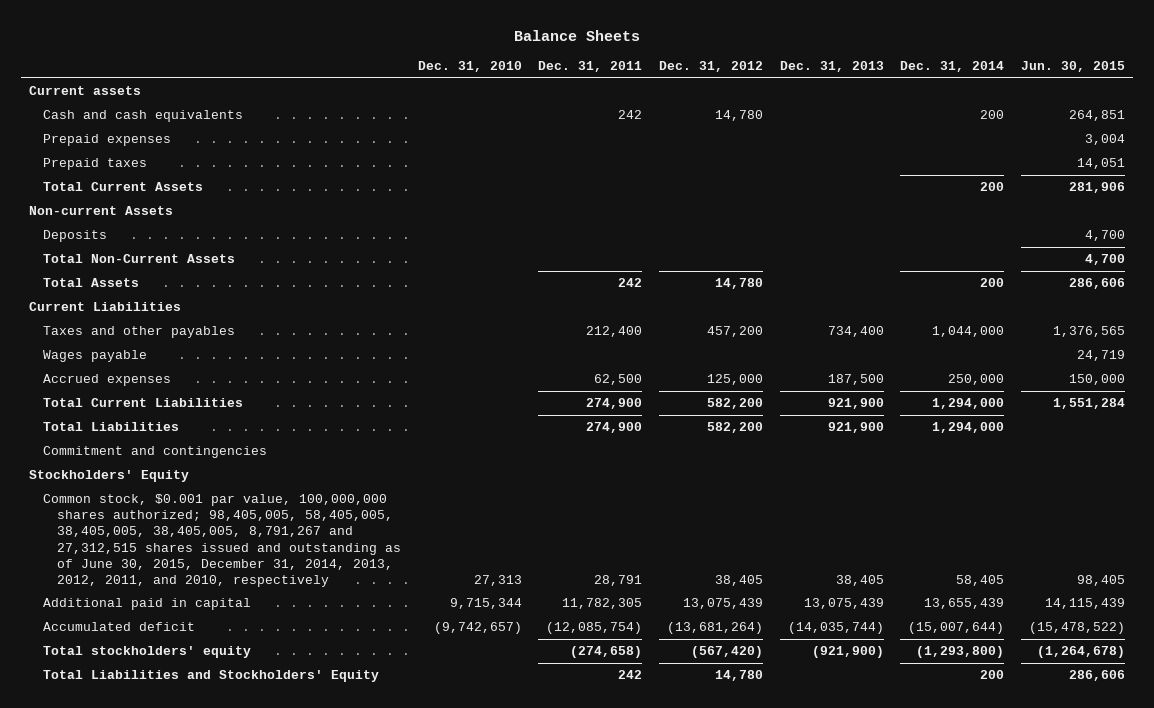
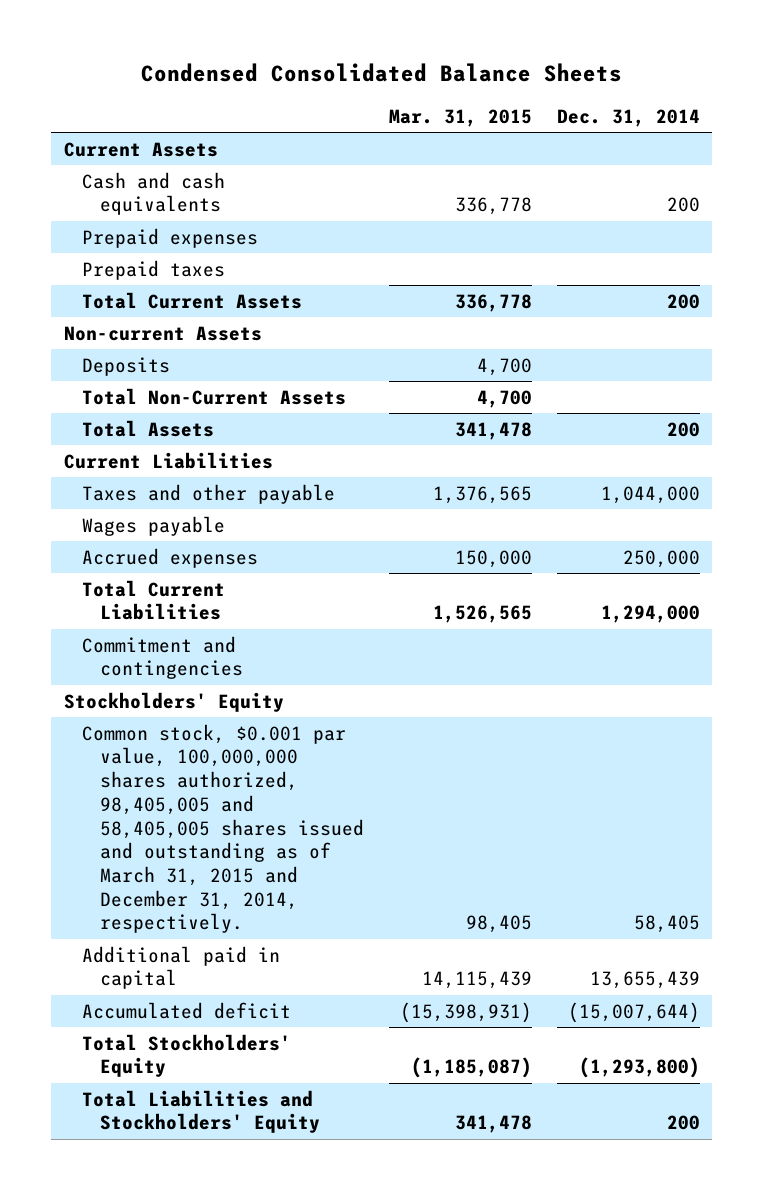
[513,29,640,41] Balance Sheets -> [140,63,622,83] Condensed Consolidated Balance Sheets
[417,60,522,72] Dec. 31, 2010 -> none
[538,60,643,72] Dec. 31, 2011 -> none
[659,60,764,72] Dec. 31, 2012 -> none
[779,60,884,72] Dec. 31, 2013 -> none
[1020,60,1125,72] Jun. 30, 2015 -> none
none -> [389,108,533,127] Mar. 31, 2015
[28,86,141,96] Current assets -> [63,141,218,157] Current Assets
[43,326,236,339] Taxes and other payables -> [82,483,336,504] Taxes and other payable
[43,422,180,432] Total Liabilities -> none
[43,494,402,587] Common stock, $0.001 par value, 100,000,000 shares authorized; 98,405,005, 58,405,005, 38,405,005, 38,405,005, 8,791,267 and 27,312,515 shares issued and outstanding as of June 30, 2015, December 31, 2014, 2013, 2012, 2011, and 2010, respectively -> [82,723,365,934] Common stock, $0.001 par value, 100,000,000 shares authorized, 98,405,005 and 58,405,005 shares issued and outstanding as of March 31, 2015 and December 31, 2014, respectively.
[43,646,252,659] Total stockholders' equity -> [82,1033,292,1078] Total Stockholders' Equity

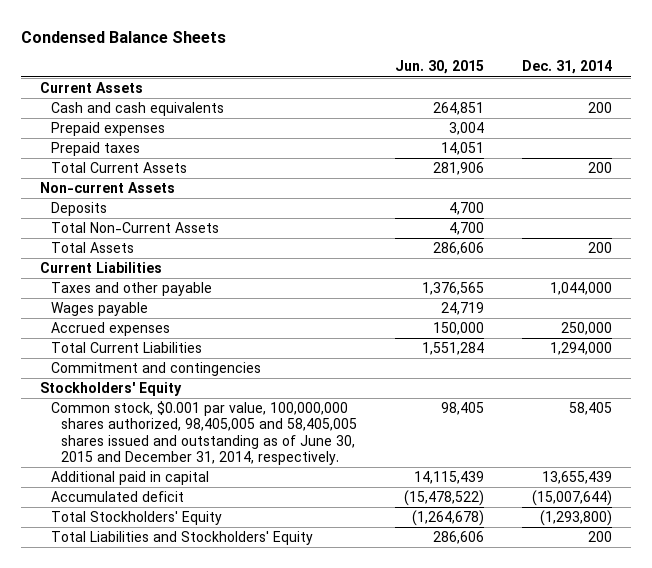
[140,63,622,83] Condensed Consolidated Balance Sheets -> [21,30,227,43] Condensed Balance Sheets
[389,108,533,127] Mar. 31, 2015 -> none
none -> [395,60,485,75] Jun. 30, 2015
[82,723,365,934] Common stock, $0.001 par value, 100,000,000 shares authorized, 98,405,005 and 58,405,005 shares issued and outstanding as of March 31, 2015 and December 31, 2014, respectively. -> [50,401,358,466] Common stock, $0.001 par value, 100,000,000 shares authorized, 98,405,005 and 58,405,005 shares issued and outstanding as of June 30, 2015 and December 31, 2014, respectively.

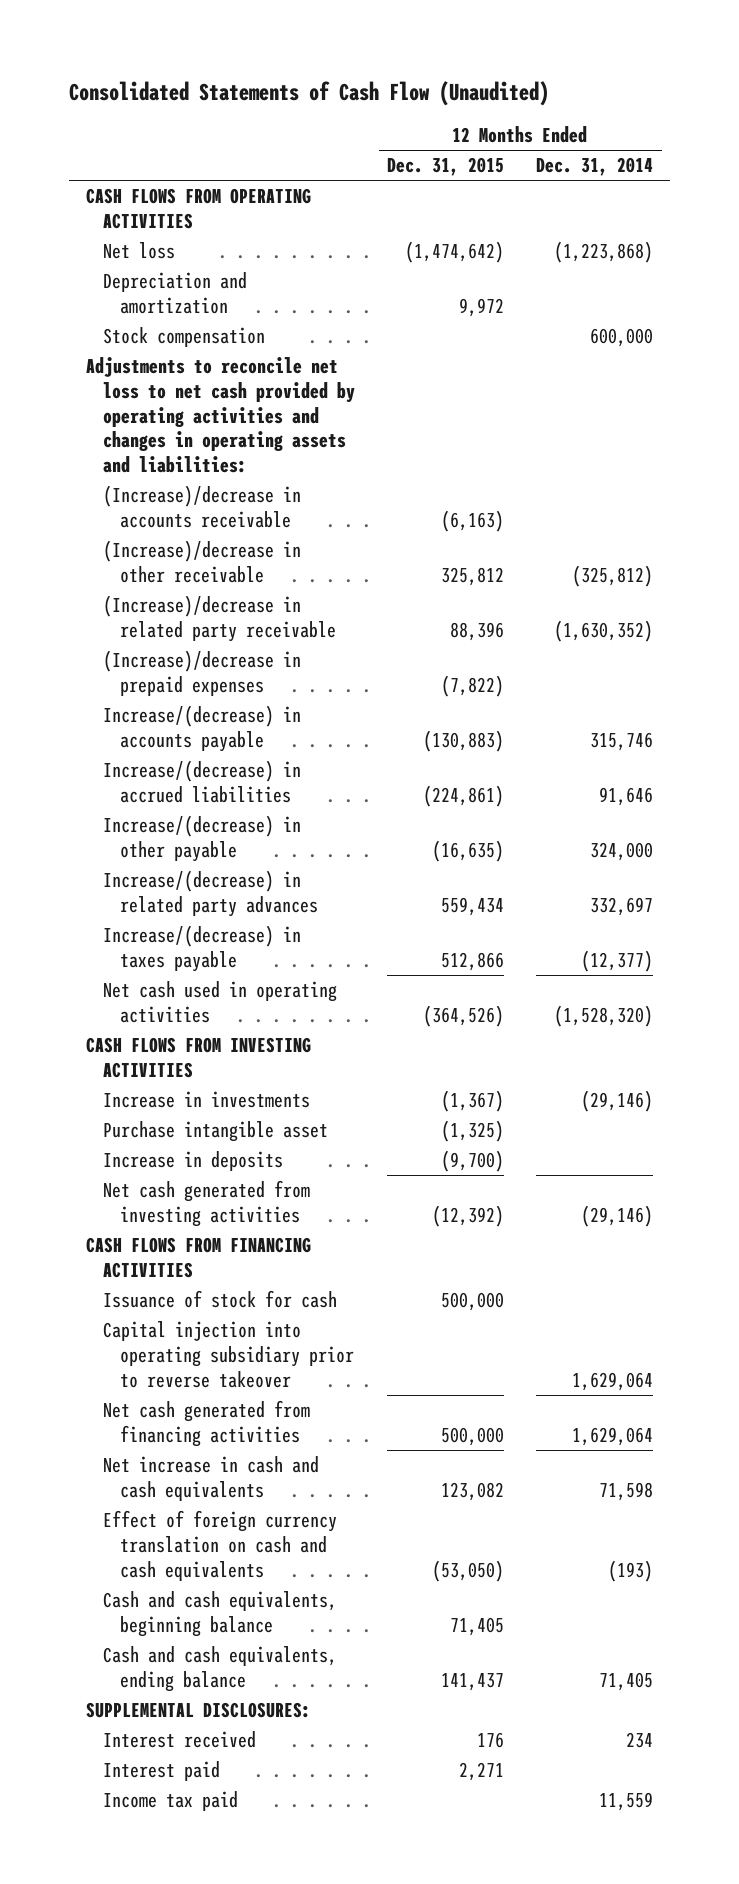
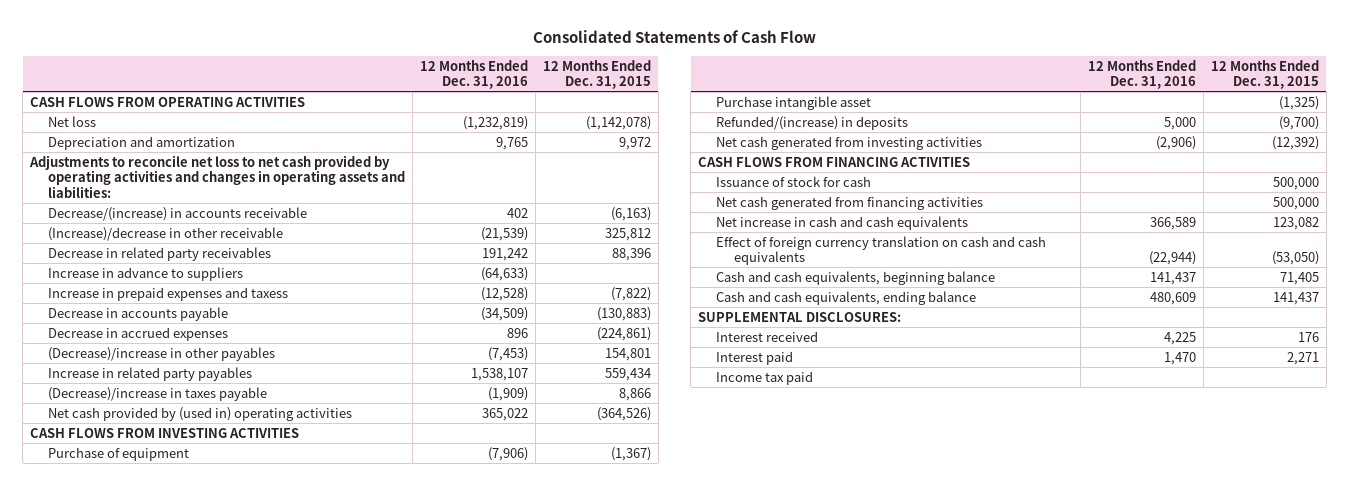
[69,81,550,107] Consolidated Statements of Cash Flow (Unaudited) -> [532,30,816,44] Consolidated Statements of Cash Flow
[536,157,654,177] Dec. 31, 2014 -> none
none -> [420,59,529,90] 12 Months Ended Dec. 31, 2016
[405,240,505,263] (1,474,642) -> [585,115,651,130] (1,142,078)
[102,326,265,347] Stock compensation -> none
[102,484,301,528] (Increase)/decrease in accounts receivable -> [48,206,308,221] Decrease/(increase) in accounts receivable
[102,594,337,642] (Increase)/decrease in related party receivable -> [48,246,272,261] Decrease in related party receivables
none -> [48,266,244,281] Increase in advance to suppliers
[102,649,301,696] (Increase)/decrease in prepaid expenses -> [48,286,289,301] Increase in prepaid expenses and taxess
[102,704,301,752] Increase/(decrease) in accounts payable -> [48,306,229,321] Decrease in accounts payable
[102,759,301,803] Increase/(decrease) in accrued liabilities -> [48,326,229,341] Decrease in accrued expenses
[102,814,301,862] Increase/(decrease) in other payable -> [48,346,276,361] (Decrease)/increase in other payables
[432,839,505,862] (16,635) -> [604,347,651,361] 154,801
[102,869,319,917] Increase/(decrease) in related party advances -> [48,366,253,381] Increase in related party payables
[102,924,301,972] Increase/(decrease) in taxes payable -> [48,386,268,401] (Decrease)/increase in taxes payable
[441,951,505,971] 512,866 -> [618,387,651,401] 8,866
[102,980,337,1023] Net cash used in operating activities -> [48,406,353,421] Net cash provided by (used in) operating activities
[102,1090,310,1108] Increase in investments -> [48,446,190,461] Purchase of equipment
[102,1150,283,1171] Increase in deposits -> [716,115,909,130] Refunded/(increase) in deposits
[102,1320,355,1388] Capital injection into operating subsidiary prior to reverse takeover -> none

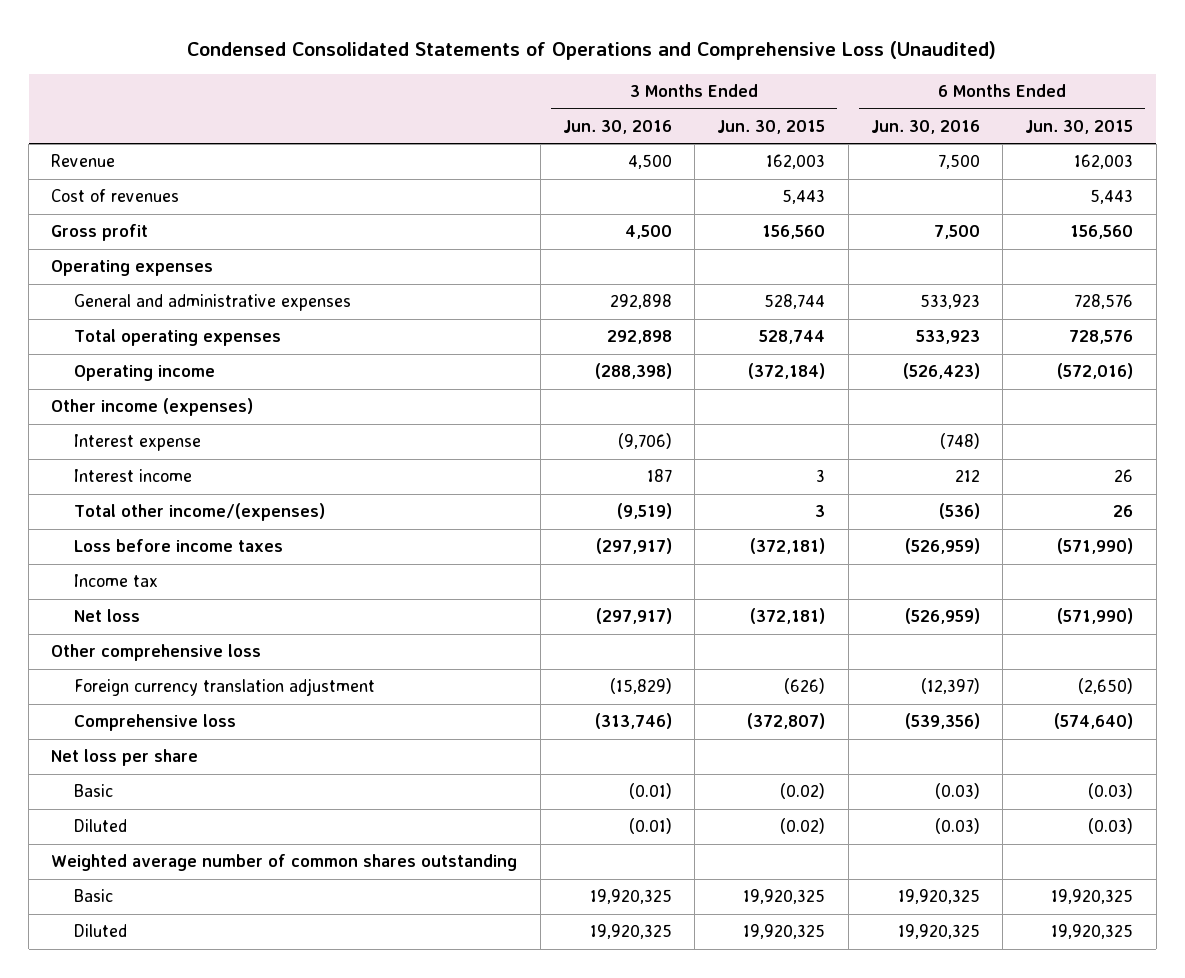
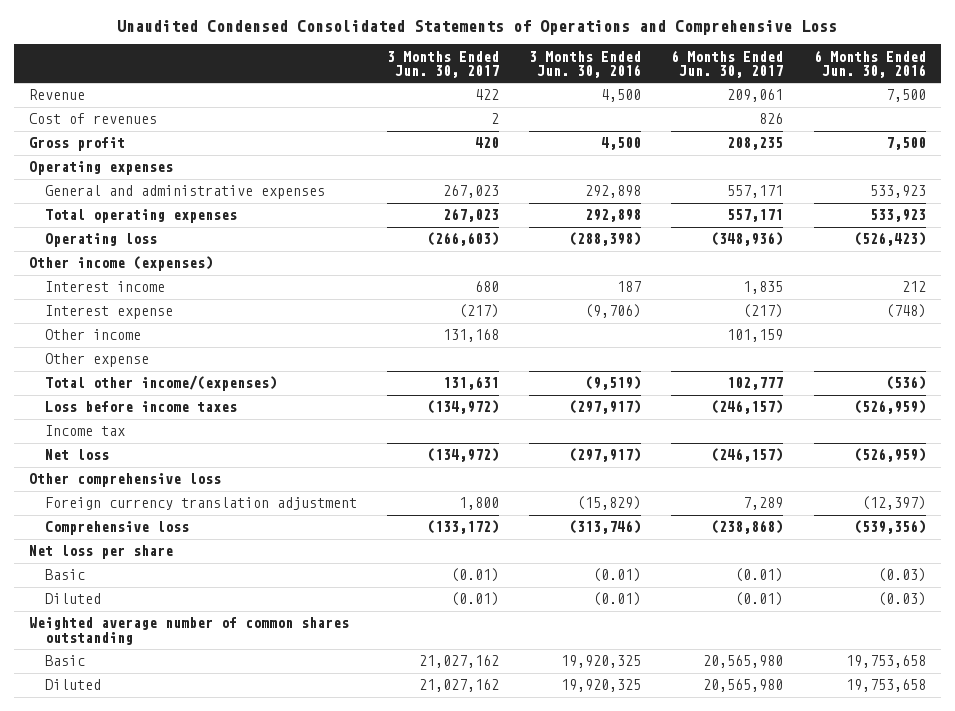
[187,41,997,61] Condensed Consolidated Statements of Operations and Comprehensive Loss (Unaudited) -> [117,20,838,36] Unaudited Condensed Consolidated Statements of Operations and Comprehensive Loss
[717,120,826,135] Jun. 30, 2015 -> none
[1025,120,1134,135] Jun. 30, 2015 -> none
none -> [386,50,499,78] 3 Months Ended Jun. 30, 2017
none -> [671,49,784,78] 6 Months Ended Jun. 30, 2017
[74,365,216,382] Operating income -> [44,233,157,248] Operating loss
[74,434,202,452] Interest expense -> [44,305,173,320] Interest expense
none -> [44,329,141,341] Other income
none -> [44,353,149,368] Other expense
[897,889,980,905] 19,920,325 -> [845,655,926,669] 19,753,658
[897,924,980,940] 19,920,325 -> [845,679,926,693] 19,753,658

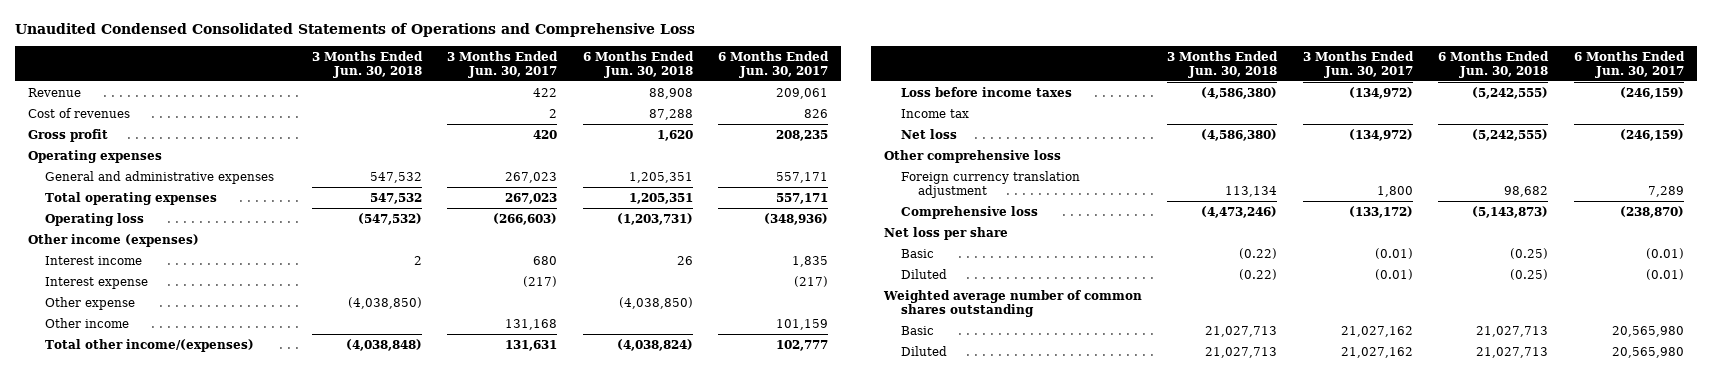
[529,50,642,78] 3 Months Ended Jun. 30, 2016 -> none
[813,49,926,78] 6 Months Ended Jun. 30, 2016 -> none
none -> [311,50,423,78] 3 Months Ended Jun. 30, 2018
none -> [582,50,694,78] 6 Months Ended Jun. 30, 2018
[44,329,141,341] Other income -> [45,317,130,328] Other income
[711,400,784,415] (246,157) -> [1619,86,1684,99] (246,159)
[711,448,784,463] (246,157) -> [1619,128,1684,141] (246,159)
[711,520,784,535] (238,868) -> [1619,205,1684,218] (238,870)

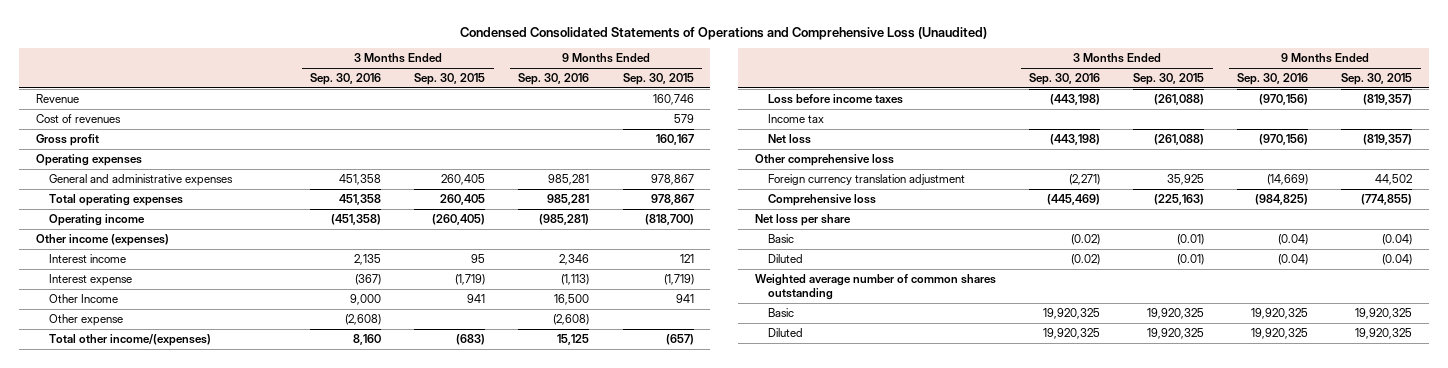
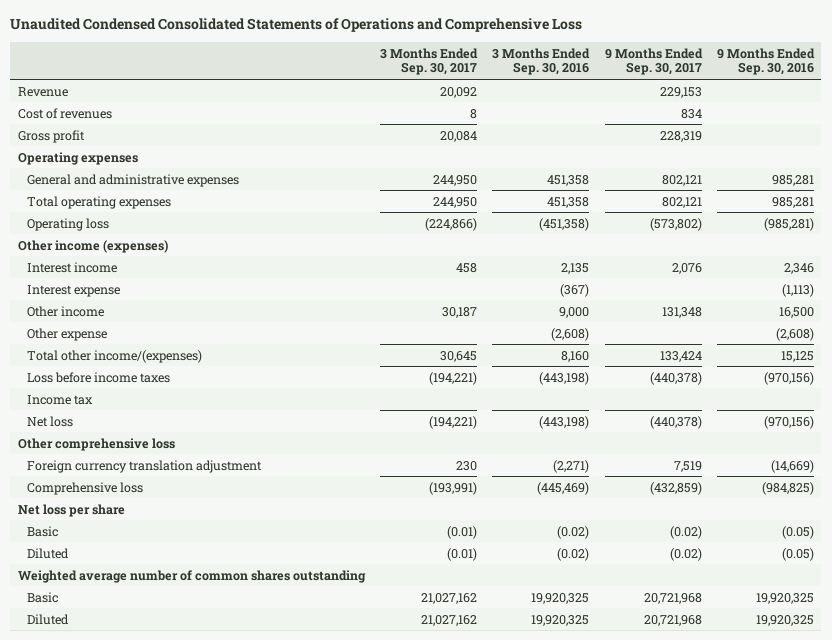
[460,27,988,41] Condensed Consolidated Statements of Operations and Comprehensive Loss (Unaudited) -> [10,18,583,33] Unaudited Condensed Consolidated Statements of Operations and Comprehensive Loss
[414,73,486,86] Sep. 30, 2015 -> none
[622,73,694,86] Sep. 30, 2015 -> none
none -> [380,47,479,76] 3 Months Ended Sep. 30, 2017
none -> [604,47,703,76] 9 Months Ended Sep. 30, 2017
[48,214,145,227] Operating income -> [27,217,110,231] Operating loss
[48,294,118,304] Other Income -> [27,305,105,317] Other income
[1278,234,1309,246] (0.04) -> [781,525,814,539] (0.05)
[1278,254,1309,266] (0.04) -> [781,547,814,561] (0.05)

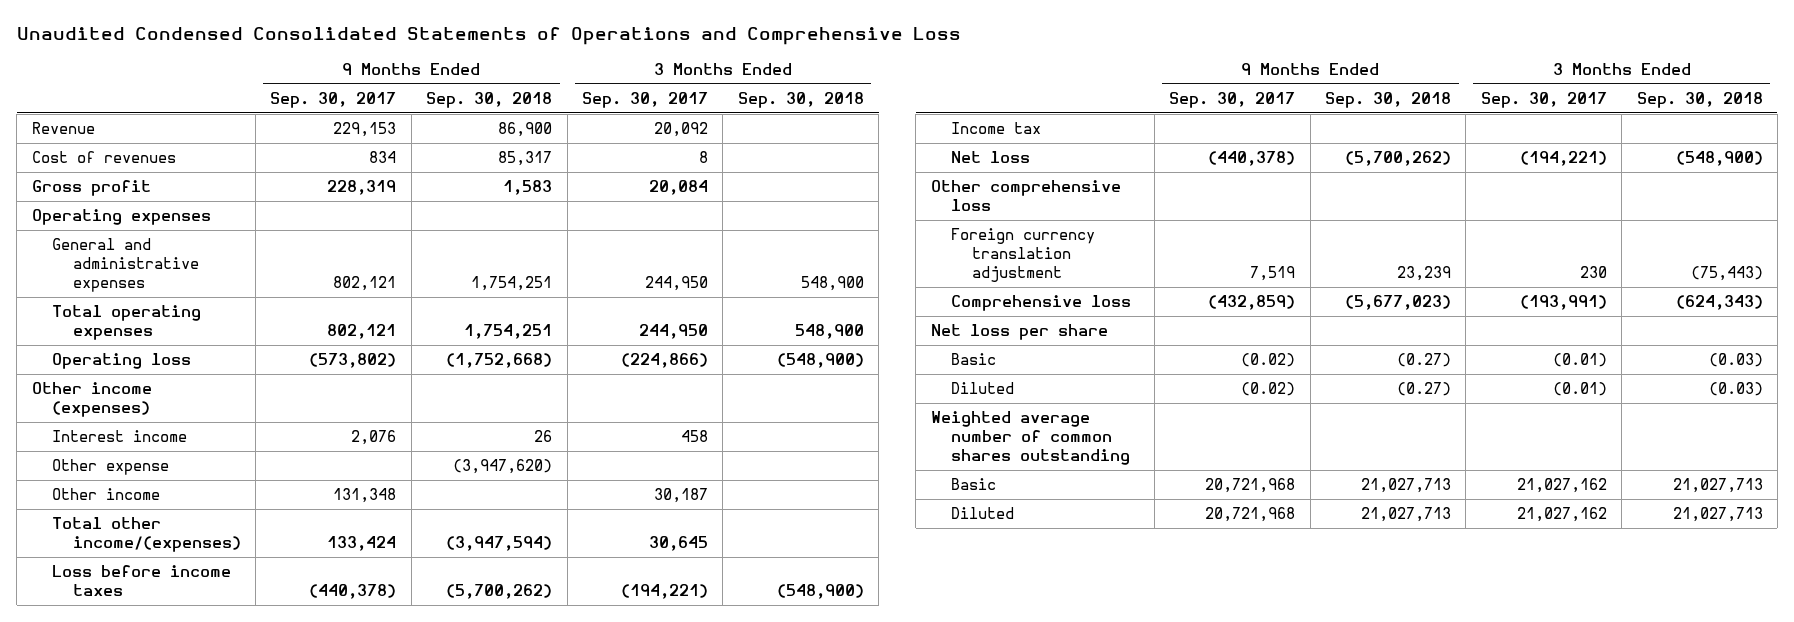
[492,47,591,76] 3 Months Ended Sep. 30, 2016 -> none
[716,47,815,76] 9 Months Ended Sep. 30, 2016 -> none
none -> [426,92,553,109] Sep. 30, 2018
none -> [737,92,864,109] Sep. 30, 2018
[27,284,121,297] Interest expense -> none
[27,305,105,317] Other income -> [52,488,161,501] Other income

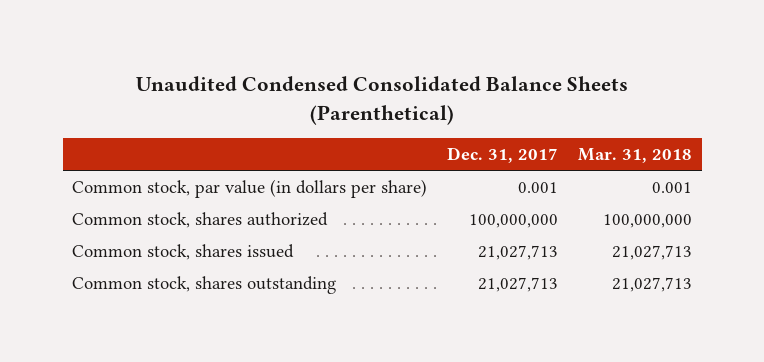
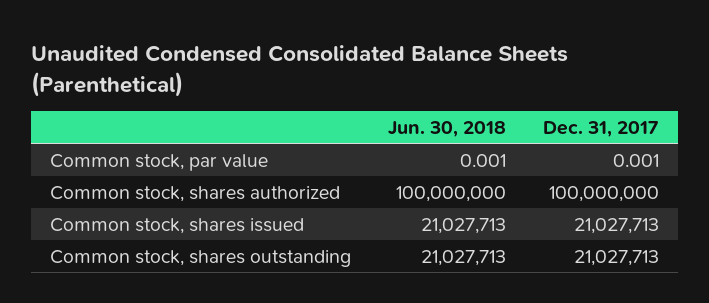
[577,148,692,164] Mar. 31, 2018 -> none
none -> [388,120,507,137] Jun. 30, 2018
[72,179,428,199] Common stock, par value (in dollars per share) -> [49,153,268,171] Common stock, par value

